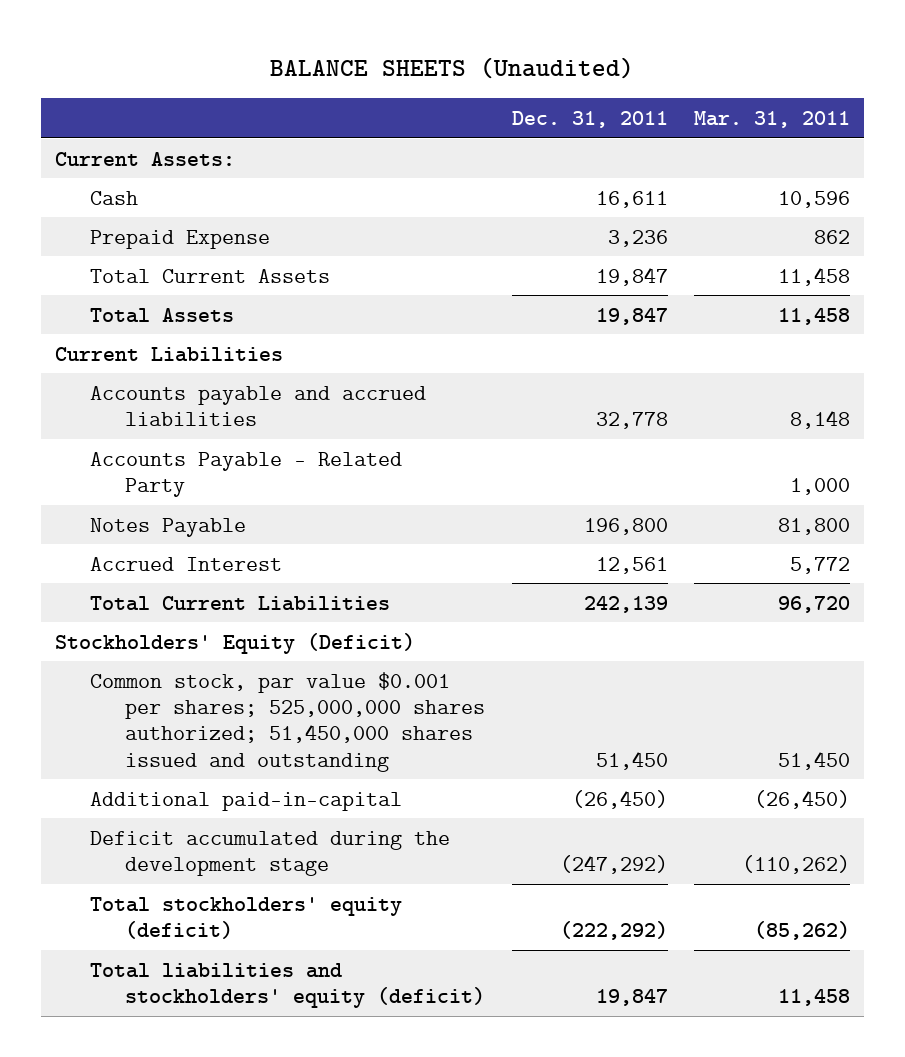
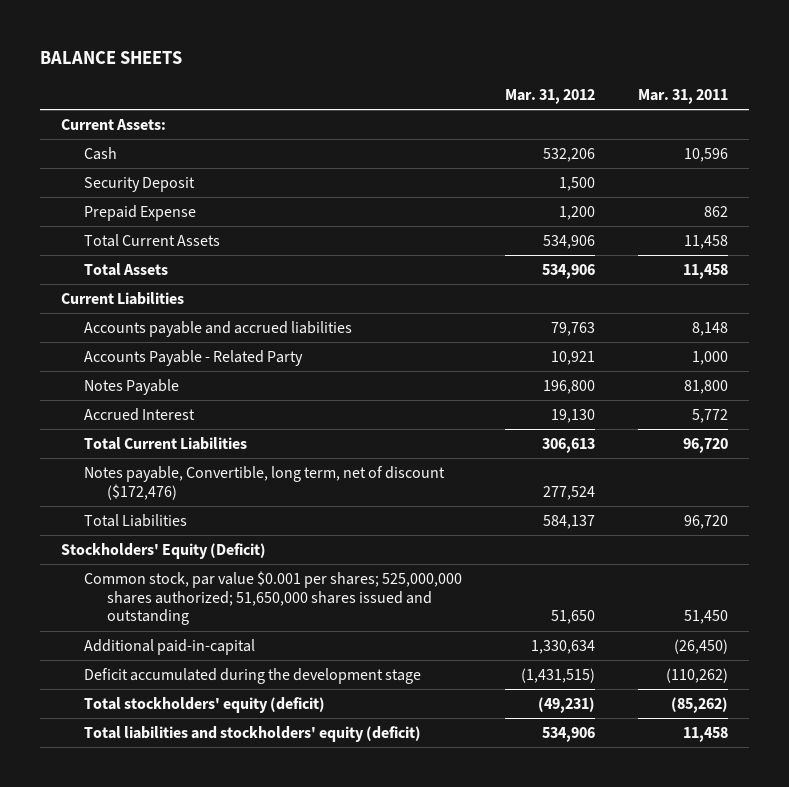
[270,56,635,79] BALANCE SHEETS (Unaudited) -> [39,51,182,65] BALANCE SHEETS
[511,110,668,128] Dec. 31, 2011 -> none
none -> [504,88,595,104] Mar. 31, 2012
none -> [83,176,195,192] Security Deposit
none -> [83,465,445,500] Notes payable, Convertible, long term, net of discount ($172,476)
none -> [83,513,187,527] Total Liabilities
[89,671,486,772] Common stock, par value $0.001 per shares; 525,000,000 shares authorized; 51,450,000 shares issued and outstanding -> [83,570,462,626] Common stock, par value $0.001 per shares; 525,000,000 shares authorized; 51,650,000 shares issued and outstanding

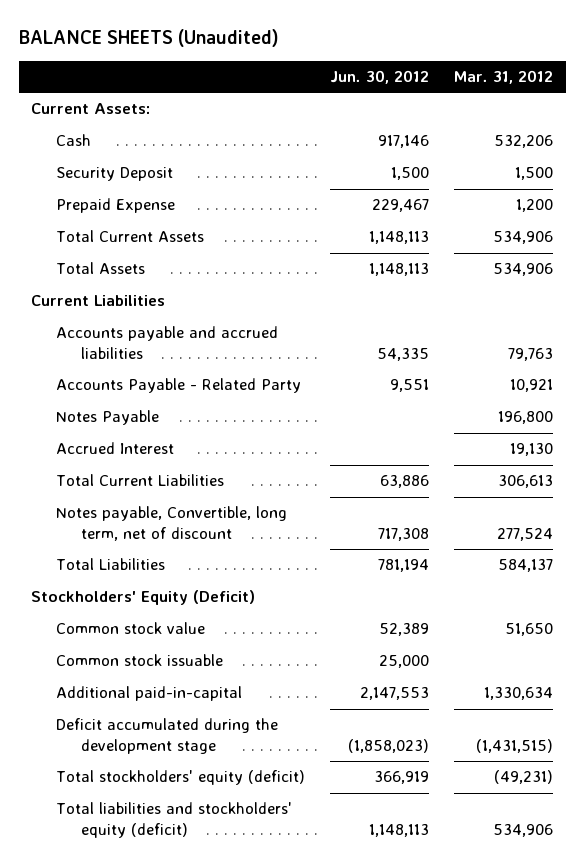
[39,51,182,65] BALANCE SHEETS -> [18,29,279,48] BALANCE SHEETS (Unaudited)
[637,88,728,104] Mar. 31, 2011 -> none
none -> [330,70,430,85] Jun. 30, 2012
[83,465,445,500] Notes payable, Convertible, long term, net of discount ($172,476) -> [56,506,288,541] Notes payable, Convertible, long term, net of discount
[83,570,462,626] Common stock, par value $0.001 per shares; 525,000,000 shares authorized; 51,650,000 shares issued and outstanding -> [56,622,206,635] Common stock value
none -> [56,654,224,667] Common stock issuable

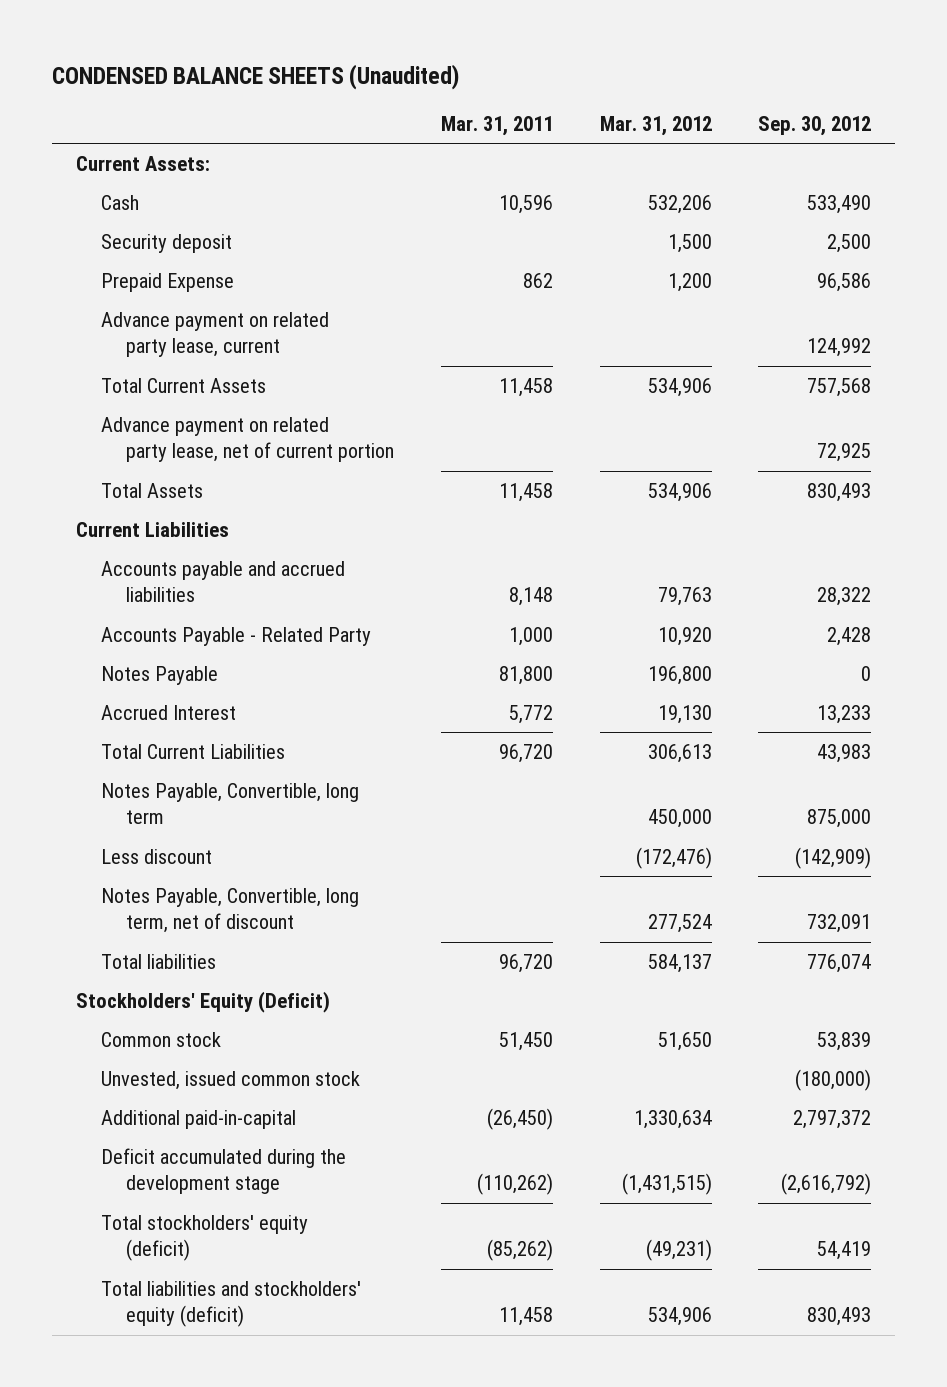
[18,29,279,48] BALANCE SHEETS (Unaudited) -> [52,63,460,90] CONDENSED BALANCE SHEETS (Unaudited)
[330,70,430,85] Jun. 30, 2012 -> none
none -> [440,115,553,136] Mar. 31, 2011
none -> [758,115,872,136] Sep. 30, 2012
[56,167,174,182] Security Deposit -> [100,233,232,253] Security deposit
none -> [100,311,329,358] Advance payment on related party lease, current
none -> [100,416,395,463] Advance payment on related party lease, net of current portion
[510,379,554,393] 10,921 -> [657,626,712,646] 10,920
none -> [100,782,359,825] Notes Payable, Convertible, long term
none -> [100,848,212,864] Less discount
[56,506,288,541] Notes payable, Convertible, long term, net of discount -> [100,887,359,934] Notes Payable, Convertible, long term, net of discount
[56,558,166,571] Total Liabilities -> [100,953,216,969] Total liabilities
[56,654,224,667] Common stock issuable -> none
[56,622,206,635] Common stock value -> [100,1031,221,1047] Common stock
none -> [100,1070,360,1090] Unvested, issued common stock

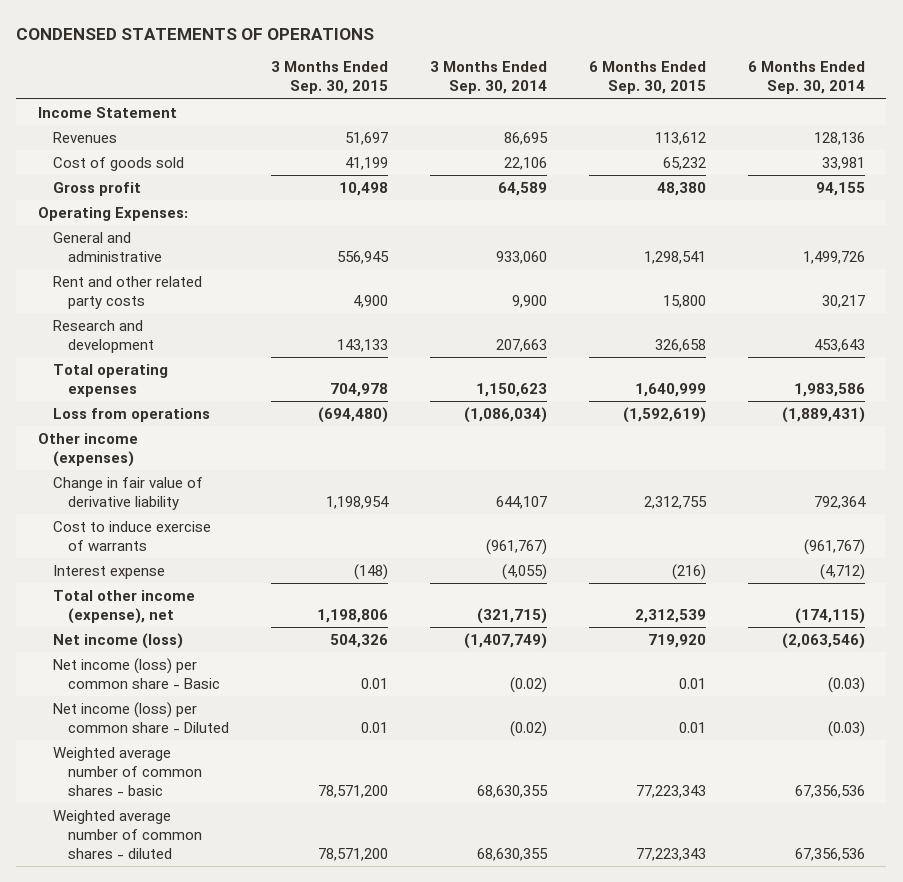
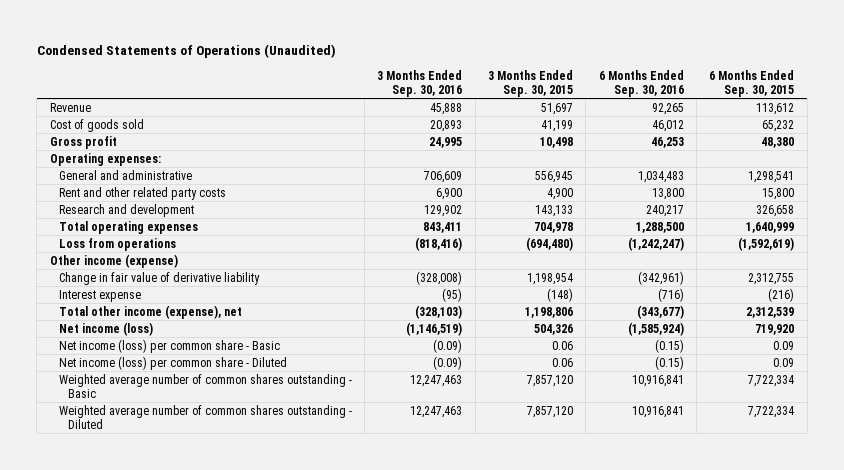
[16,27,375,40] CONDENSED STATEMENTS OF OPERATIONS -> [36,44,336,59] Condensed Statements of Operations (Unaudited)
[429,61,547,95] 3 Months Ended Sep. 30, 2014 -> none
[748,61,866,95] 6 Months Ended Sep. 30, 2014 -> none
none -> [377,69,463,97] 3 Months Ended Sep. 30, 2016
none -> [598,69,684,97] 6 Months Ended Sep. 30, 2016
[37,106,177,118] Income Statement -> none
[52,131,117,143] Revenues -> [49,102,91,112] Revenue
[37,206,188,221] Operating Expenses: -> [49,152,161,166] Operating expenses:
[37,432,138,467] Other income (expenses) -> [49,253,178,268] Other income (expense)
[52,520,211,551] Cost to induce exercise of warrants -> none
[360,677,388,689] 0.01 -> [552,340,574,350] 0.06
[678,677,706,689] 0.01 -> [773,340,795,350] 0.09
[360,721,388,733] 0.01 -> [552,357,574,367] 0.06
[678,721,706,733] 0.01 -> [773,357,795,367] 0.09
[52,746,202,796] Weighted average number of common shares - basic -> [58,373,352,398] Weighted average number of common shares outstanding - Basic
[317,784,388,798] 78,571,200 -> [527,374,574,387] 7,857,120
[635,784,706,798] 77,223,343 -> [748,374,795,387] 7,722,334
[52,809,202,859] Weighted average number of common shares - diluted -> [58,404,352,429] Weighted average number of common shares outstanding - Diluted
[317,847,388,861] 78,571,200 -> [527,405,574,418] 7,857,120
[635,847,706,861] 77,223,343 -> [748,405,795,418] 7,722,334

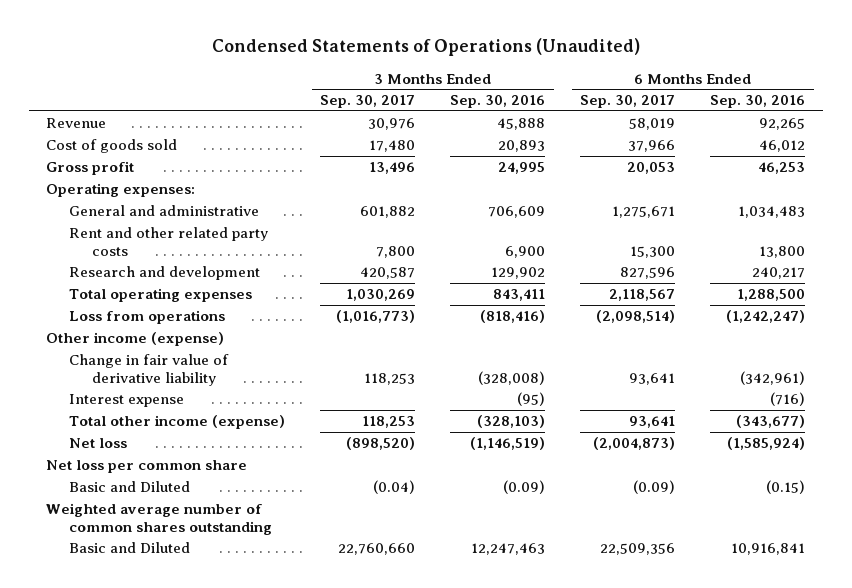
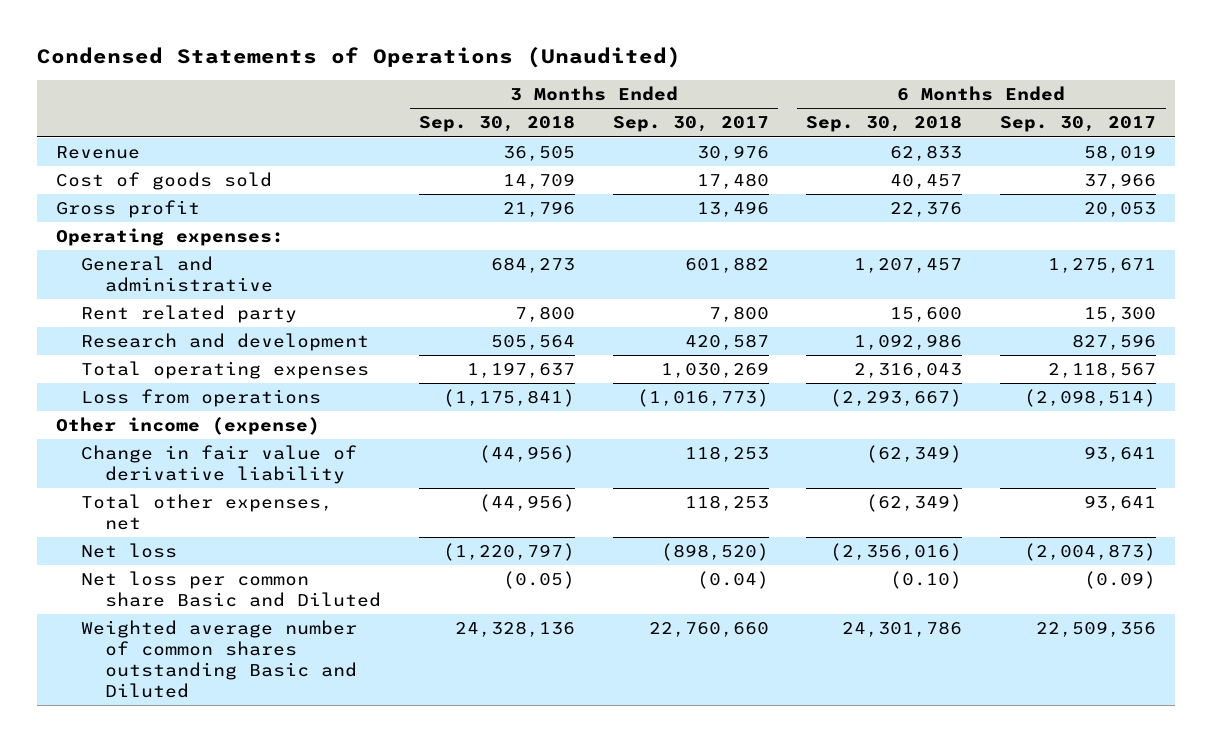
[450,95,546,109] Sep. 30, 2016 -> none
[710,95,806,109] Sep. 30, 2016 -> none
none -> [419,115,576,133] Sep. 30, 2018
none -> [806,115,963,133] Sep. 30, 2018
[69,227,269,256] Rent and other related party costs -> [80,305,297,324] Rent related party
[69,394,185,408] Interest expense -> none
[69,415,286,430] Total other income (expense) -> [80,494,333,530] Total other expenses, net
[46,460,248,474] Net loss per common share -> none
[46,503,273,535] Weighted average number of common shares outstanding -> none
[69,481,191,493] Basic and Diluted -> [80,571,382,607] Net loss per common share Basic and Diluted
[69,542,191,554] Basic and Diluted -> [80,620,358,698] Weighted average number of common shares outstanding Basic and Diluted

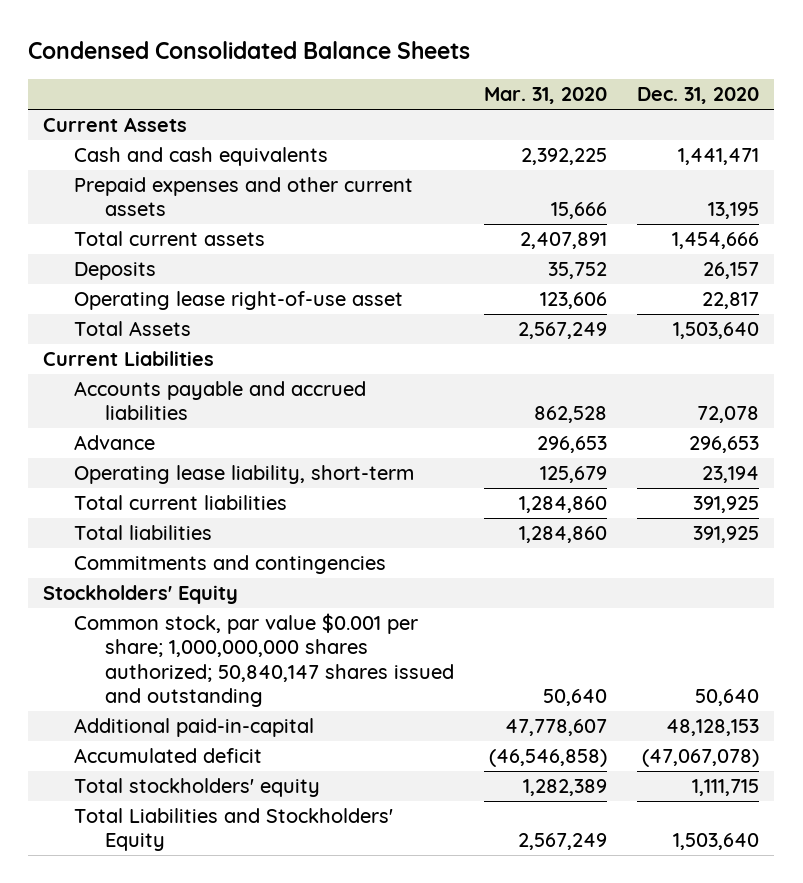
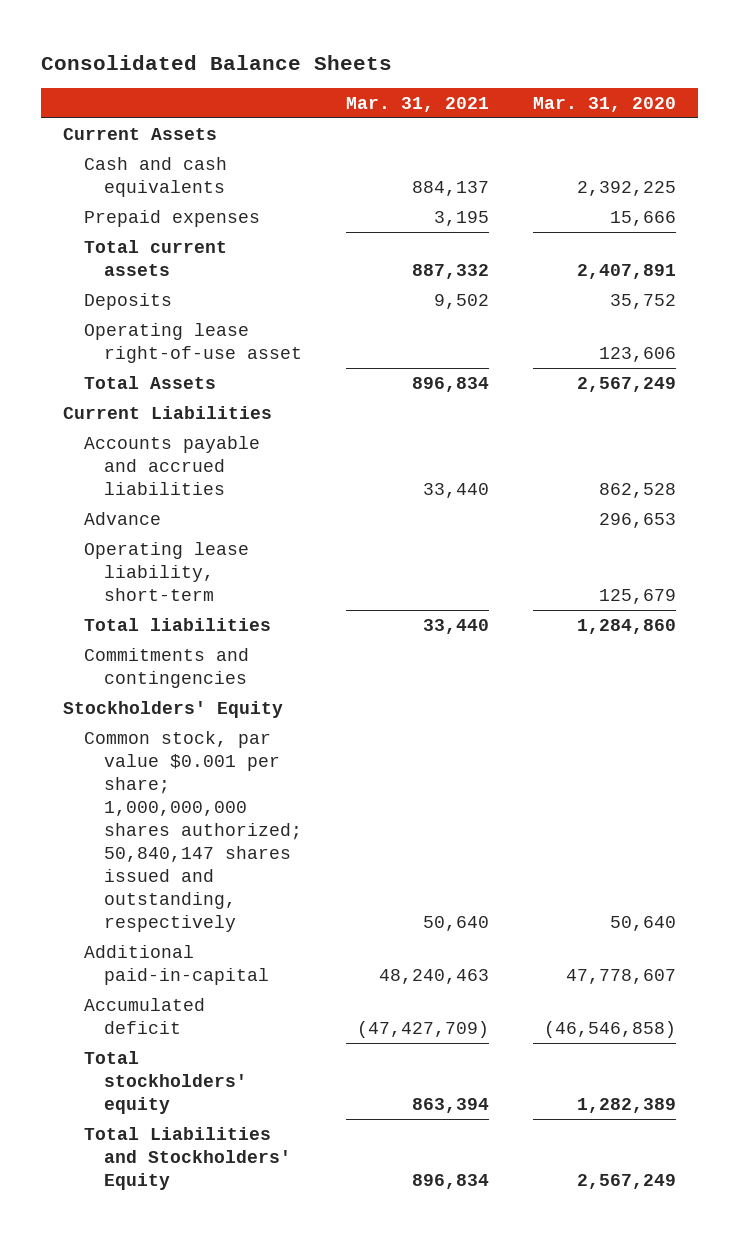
[28,41,471,60] Condensed Consolidated Balance Sheets -> [41,54,393,70] Consolidated Balance Sheets
[637,87,760,105] Dec. 31, 2020 -> none
none -> [346,96,490,112] Mar. 31, 2021
[74,176,414,217] Prepaid expenses and other current assets -> [83,210,260,228] Prepaid expenses
[74,494,288,510] Total current liabilities -> none
[74,612,454,708] Common stock, par value $0.001 per share; 1,000,000,000 shares authorized; 50,840,147 shares issued and outstanding -> [83,731,303,933] Common stock, par value $0.001 per share; 1,000,000,000 shares authorized; 50,840,147 shares issued and outstanding, respectively

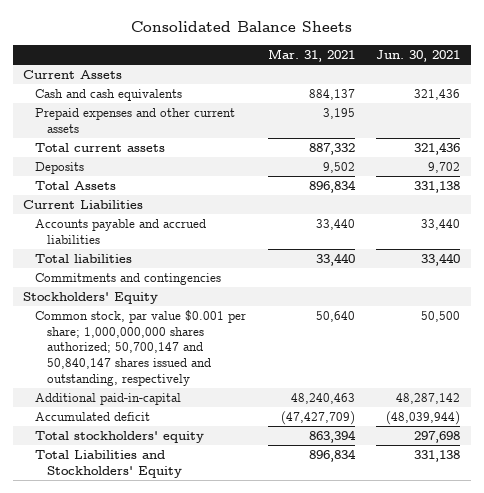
[533,96,677,112] Mar. 31, 2020 -> none
none -> [376,49,461,62] Jun. 30, 2021
[83,210,260,228] Prepaid expenses -> [35,107,236,133] Prepaid expenses and other current assets
[83,323,303,364] Operating lease right-of-use asset -> none
[83,512,161,526] Advance -> none
[83,542,249,602] Operating lease liability, short-term -> none
[83,731,303,933] Common stock, par value $0.001 per share; 1,000,000,000 shares authorized; 50,840,147 shares issued and outstanding, respectively -> [35,309,247,386] Common stock, par value $0.001 per share; 1,000,000,000 shares authorized; 50,700,147 and 50,840,147 shares issued and outstanding, respectively

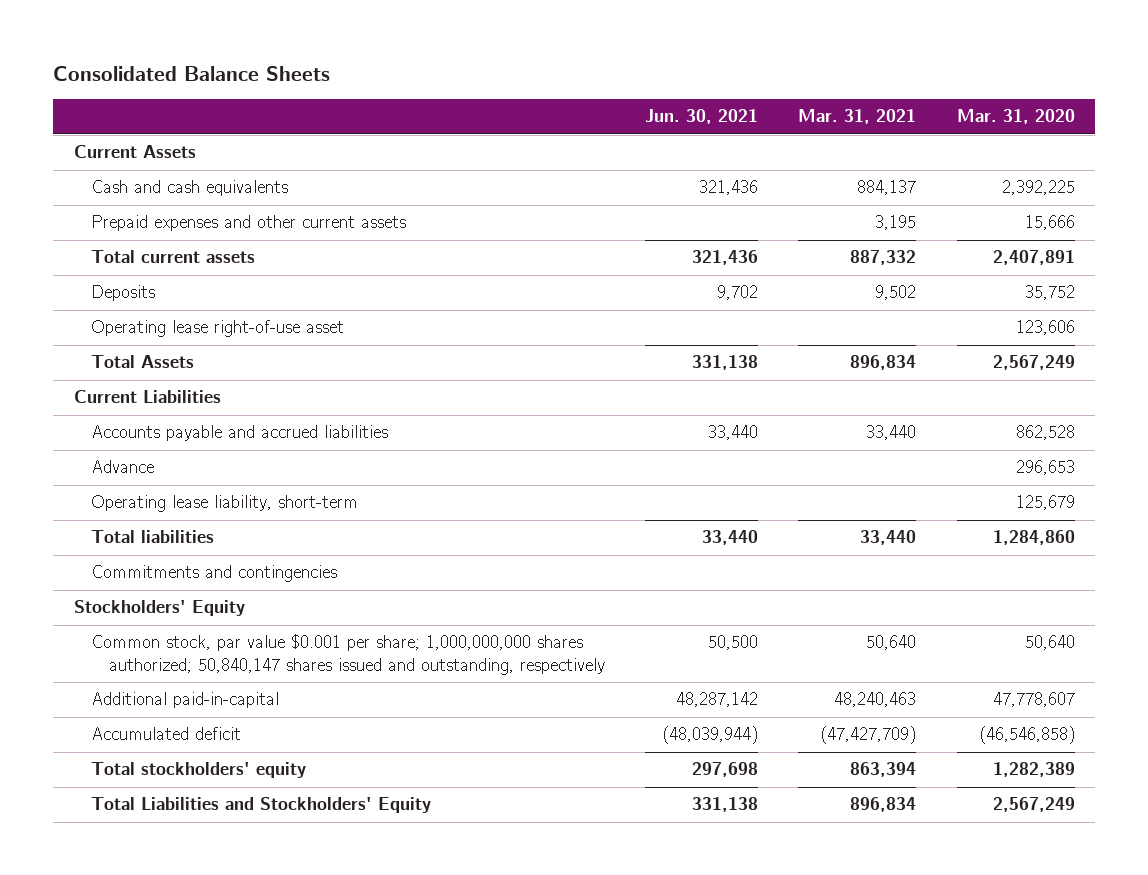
none -> [956,109,1075,125] Mar. 31, 2020
none -> [91,320,345,338] Operating lease right-of-use asset
none -> [91,460,155,474] Advance
none -> [91,495,359,513] Operating lease liability, short-term
[35,309,247,386] Common stock, par value $0.001 per share; 1,000,000,000 shares authorized; 50,700,147 and 50,840,147 shares issued and outstanding, respectively -> [91,634,605,676] Common stock, par value $0.001 per share; 1,000,000,000 shares authorized; 50,840,147 shares issued and outstanding, respectively

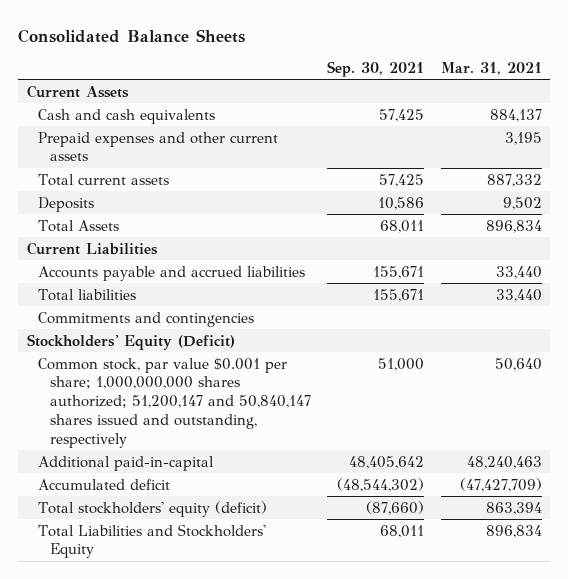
[644,109,758,125] Jun. 30, 2021 -> none
[956,109,1075,125] Mar. 31, 2020 -> none
none -> [327,61,425,78] Sep. 30, 2021
[91,320,345,338] Operating lease right-of-use asset -> none
[91,460,155,474] Advance -> none
[91,495,359,513] Operating lease liability, short-term -> none
[73,600,245,617] Stockholders' Equity -> [26,333,235,350] Stockholders' Equity (Deficit)
[91,634,605,676] Common stock, par value $0.001 per share; 1,000,000,000 shares authorized; 50,840,147 shares issued and outstanding, respectively -> [38,357,312,448] Common stock, par value $0.001 per share; 1,000,000,000 shares authorized; 51,200,147 and 50,840,147 shares issued and outstanding, respectively
[91,762,307,779] Total stockholders' equity -> [38,500,268,517] Total stockholders' equity (deficit)

